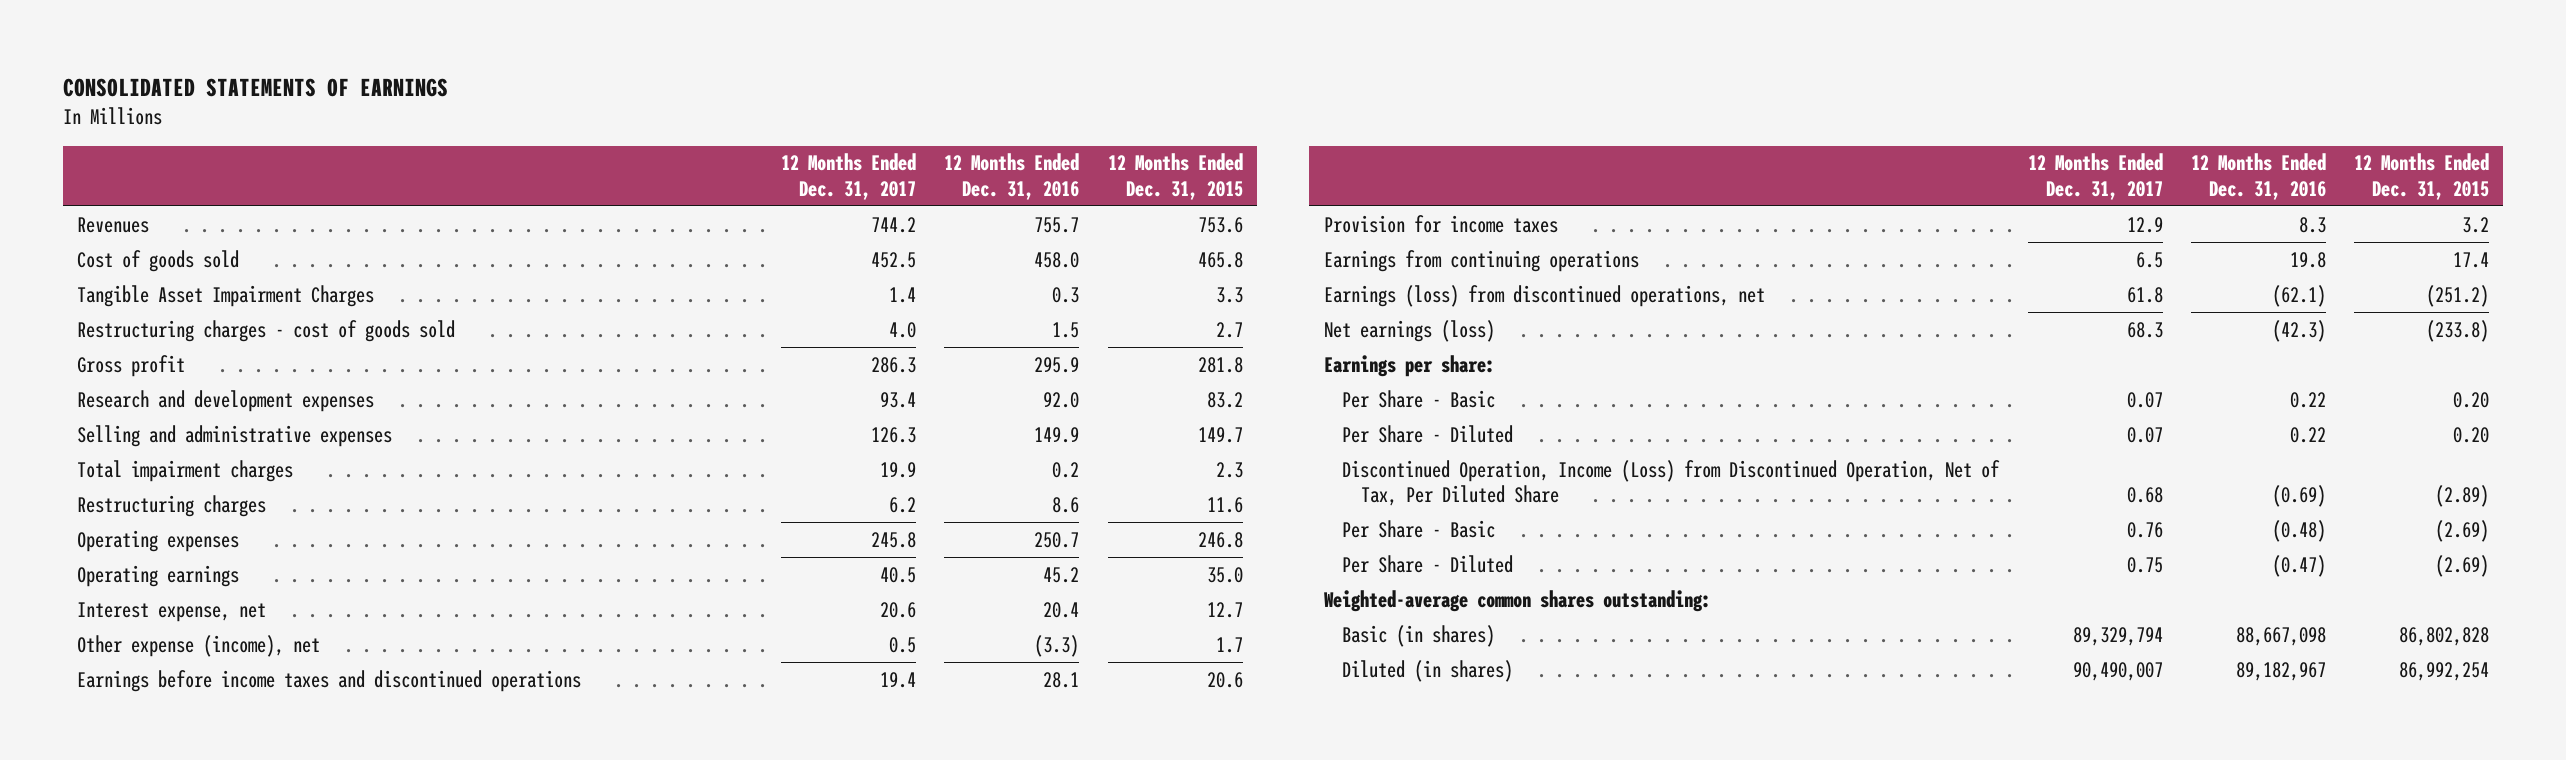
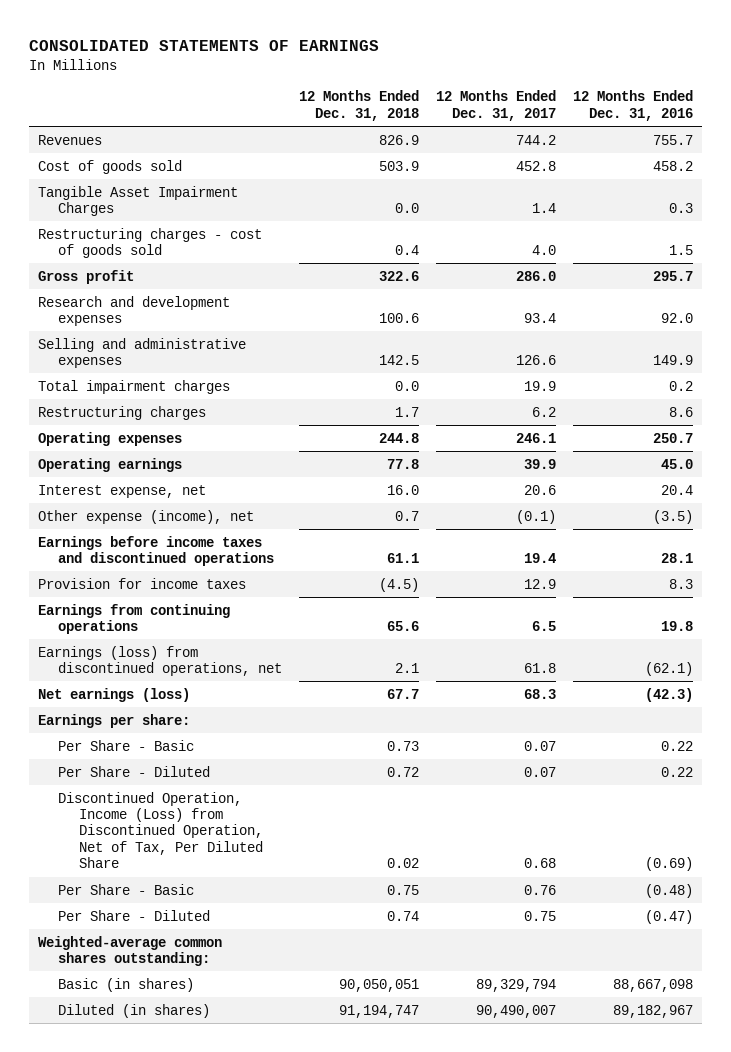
[1107,153,1243,200] 12 Months Ended Dec. 31, 2015 -> none
none -> [299,90,420,121] 12 Months Ended Dec. 31, 2018
[871,251,917,268] 452.5 -> [516,160,557,171] 452.8
[1034,251,1080,268] 458.0 -> [653,160,694,171] 458.2
[871,356,917,373] 286.3 -> [516,270,557,281] 286.0
[1034,356,1080,373] 295.9 -> [653,270,694,281] 295.7
[871,426,917,443] 126.3 -> [516,354,557,365] 126.6
[871,531,917,548] 245.8 -> [516,432,557,443] 246.1
[880,566,917,583] 40.5 -> [524,458,557,469] 39.9
[1043,566,1080,583] 45.2 -> [661,458,694,469] 45.0
[889,636,917,653] 0.5 -> [516,509,557,524] (0.1)
[1034,634,1080,657] (3.3) -> [653,509,694,524] (3.5)

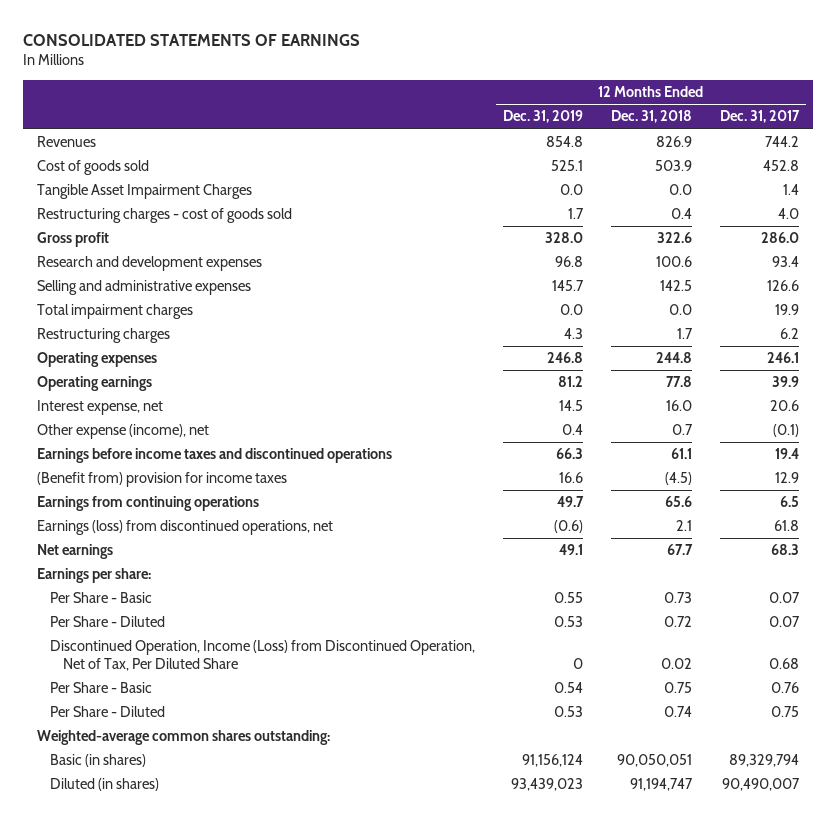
[573,90,694,121] 12 Months Ended Dec. 31, 2016 -> none
none -> [503,110,584,124] Dec. 31, 2019
[37,577,246,589] Provision for income taxes -> [37,472,288,488] (Benefit from) provision for income taxes
[37,687,190,702] Net earnings (loss) -> [37,544,114,560] Net earnings

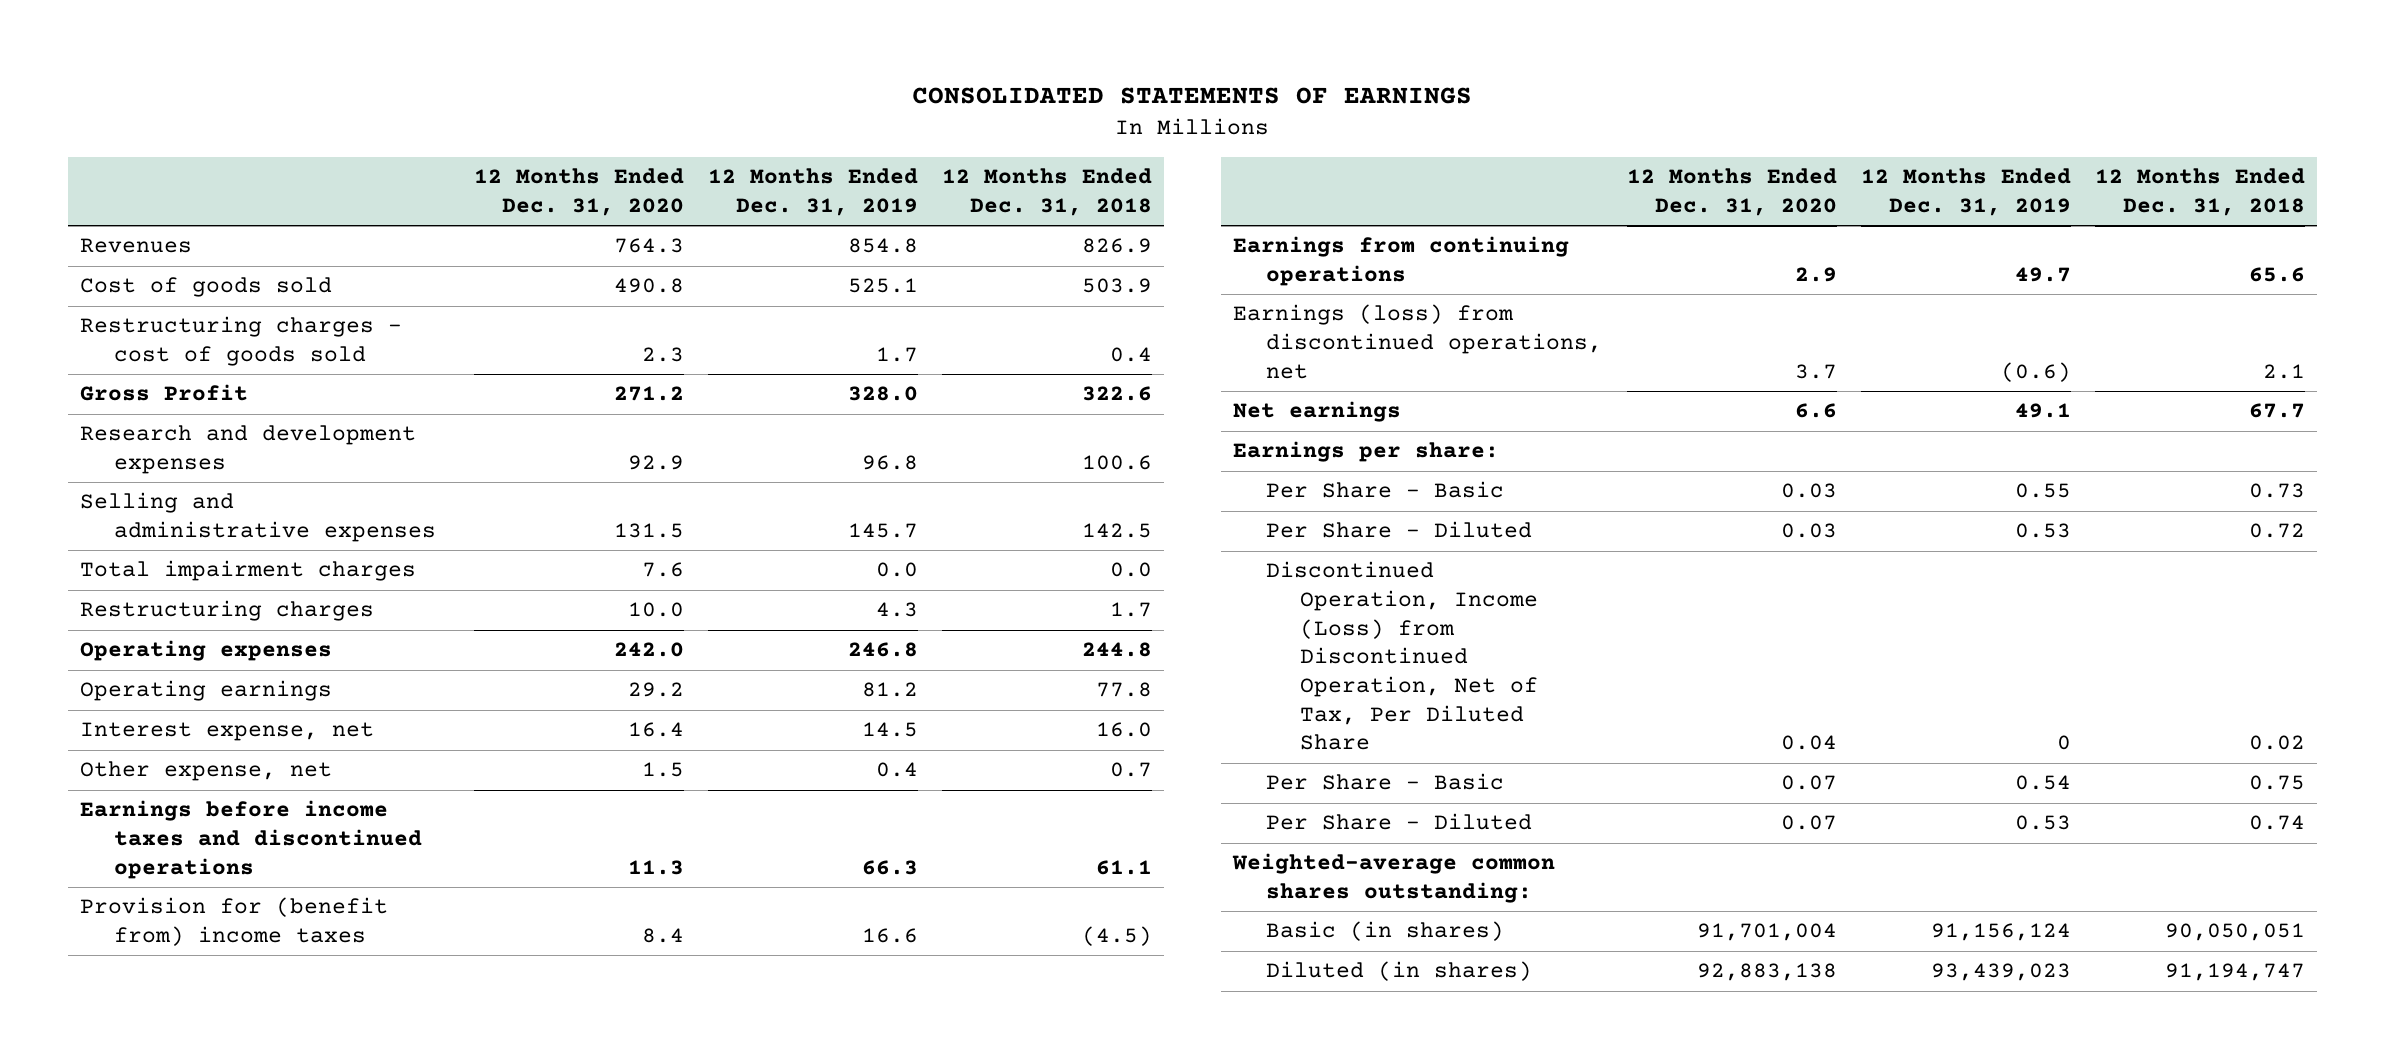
[720,110,801,124] Dec. 31, 2017 -> none
none -> [473,168,684,216] 12 Months Ended Dec. 31, 2020
[37,184,253,200] Tangible Asset Impairment Charges -> none
[37,232,110,248] Gross profit -> [80,384,249,402] Gross Profit
[37,424,210,440] Other expense (income), net -> [80,761,333,782] Other expense, net
[37,472,288,488] (Benefit from) provision for income taxes -> [80,897,389,947] Provision for (benefit from) income taxes

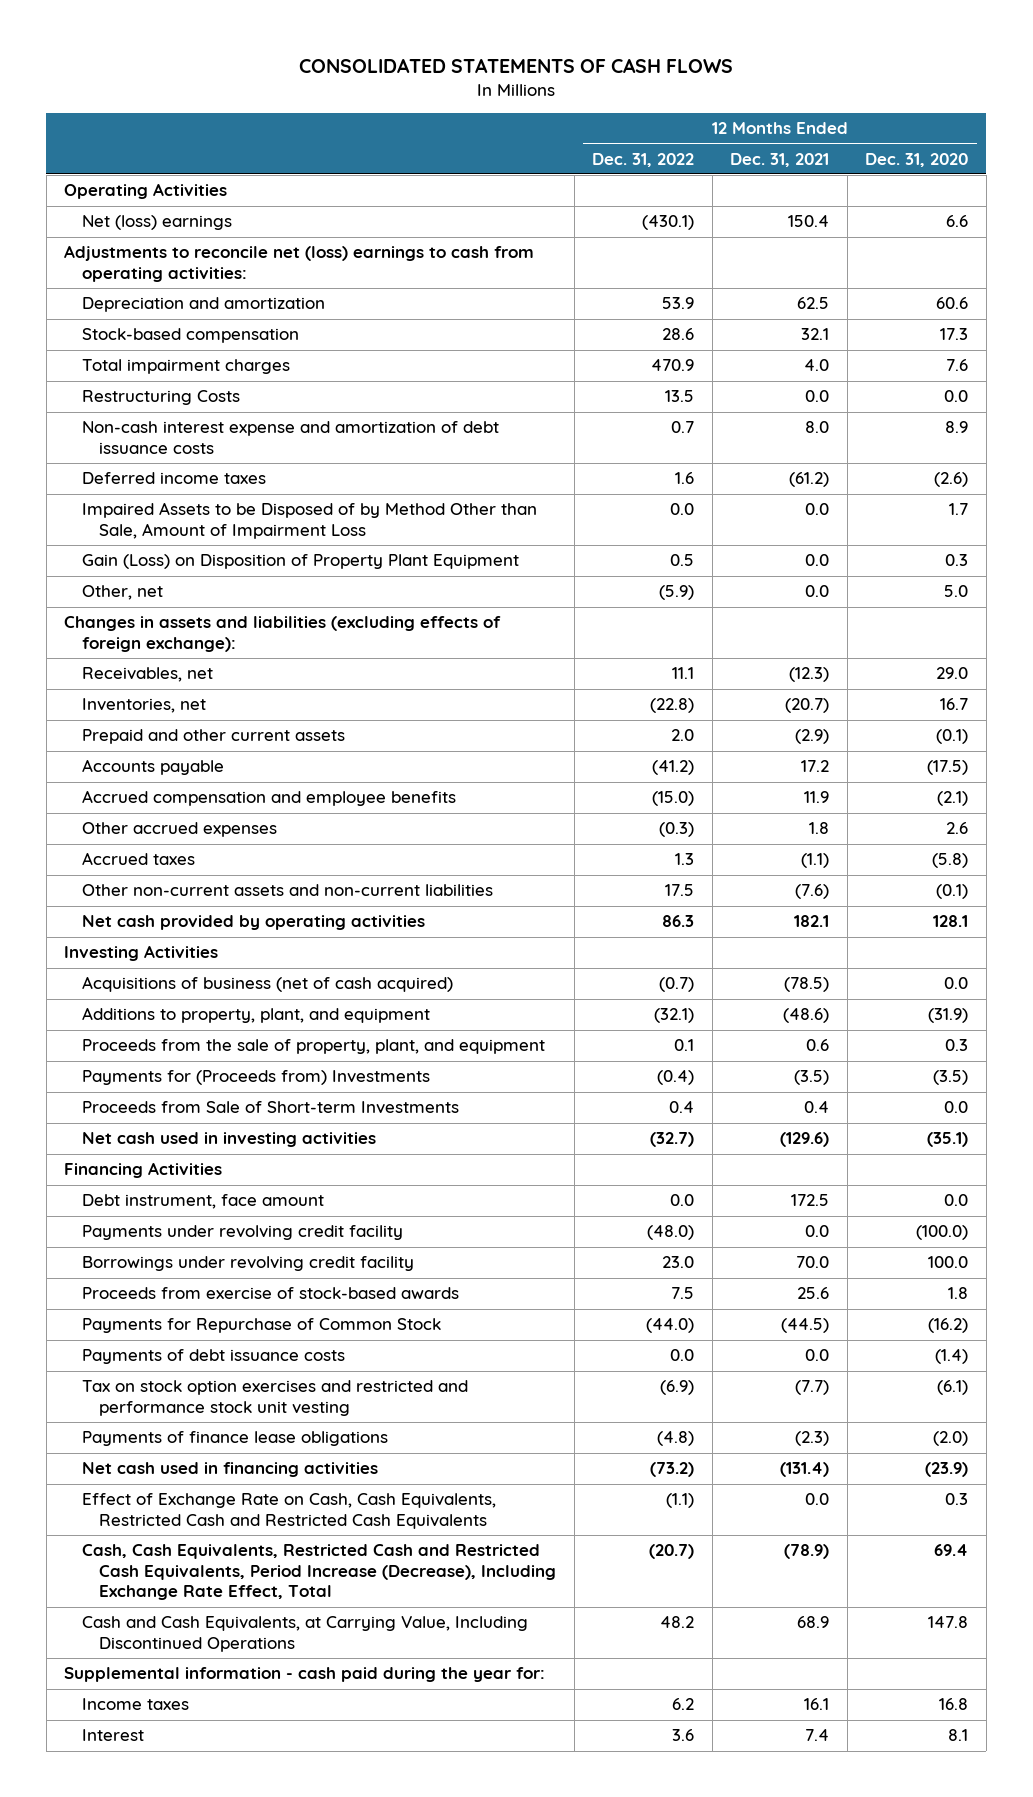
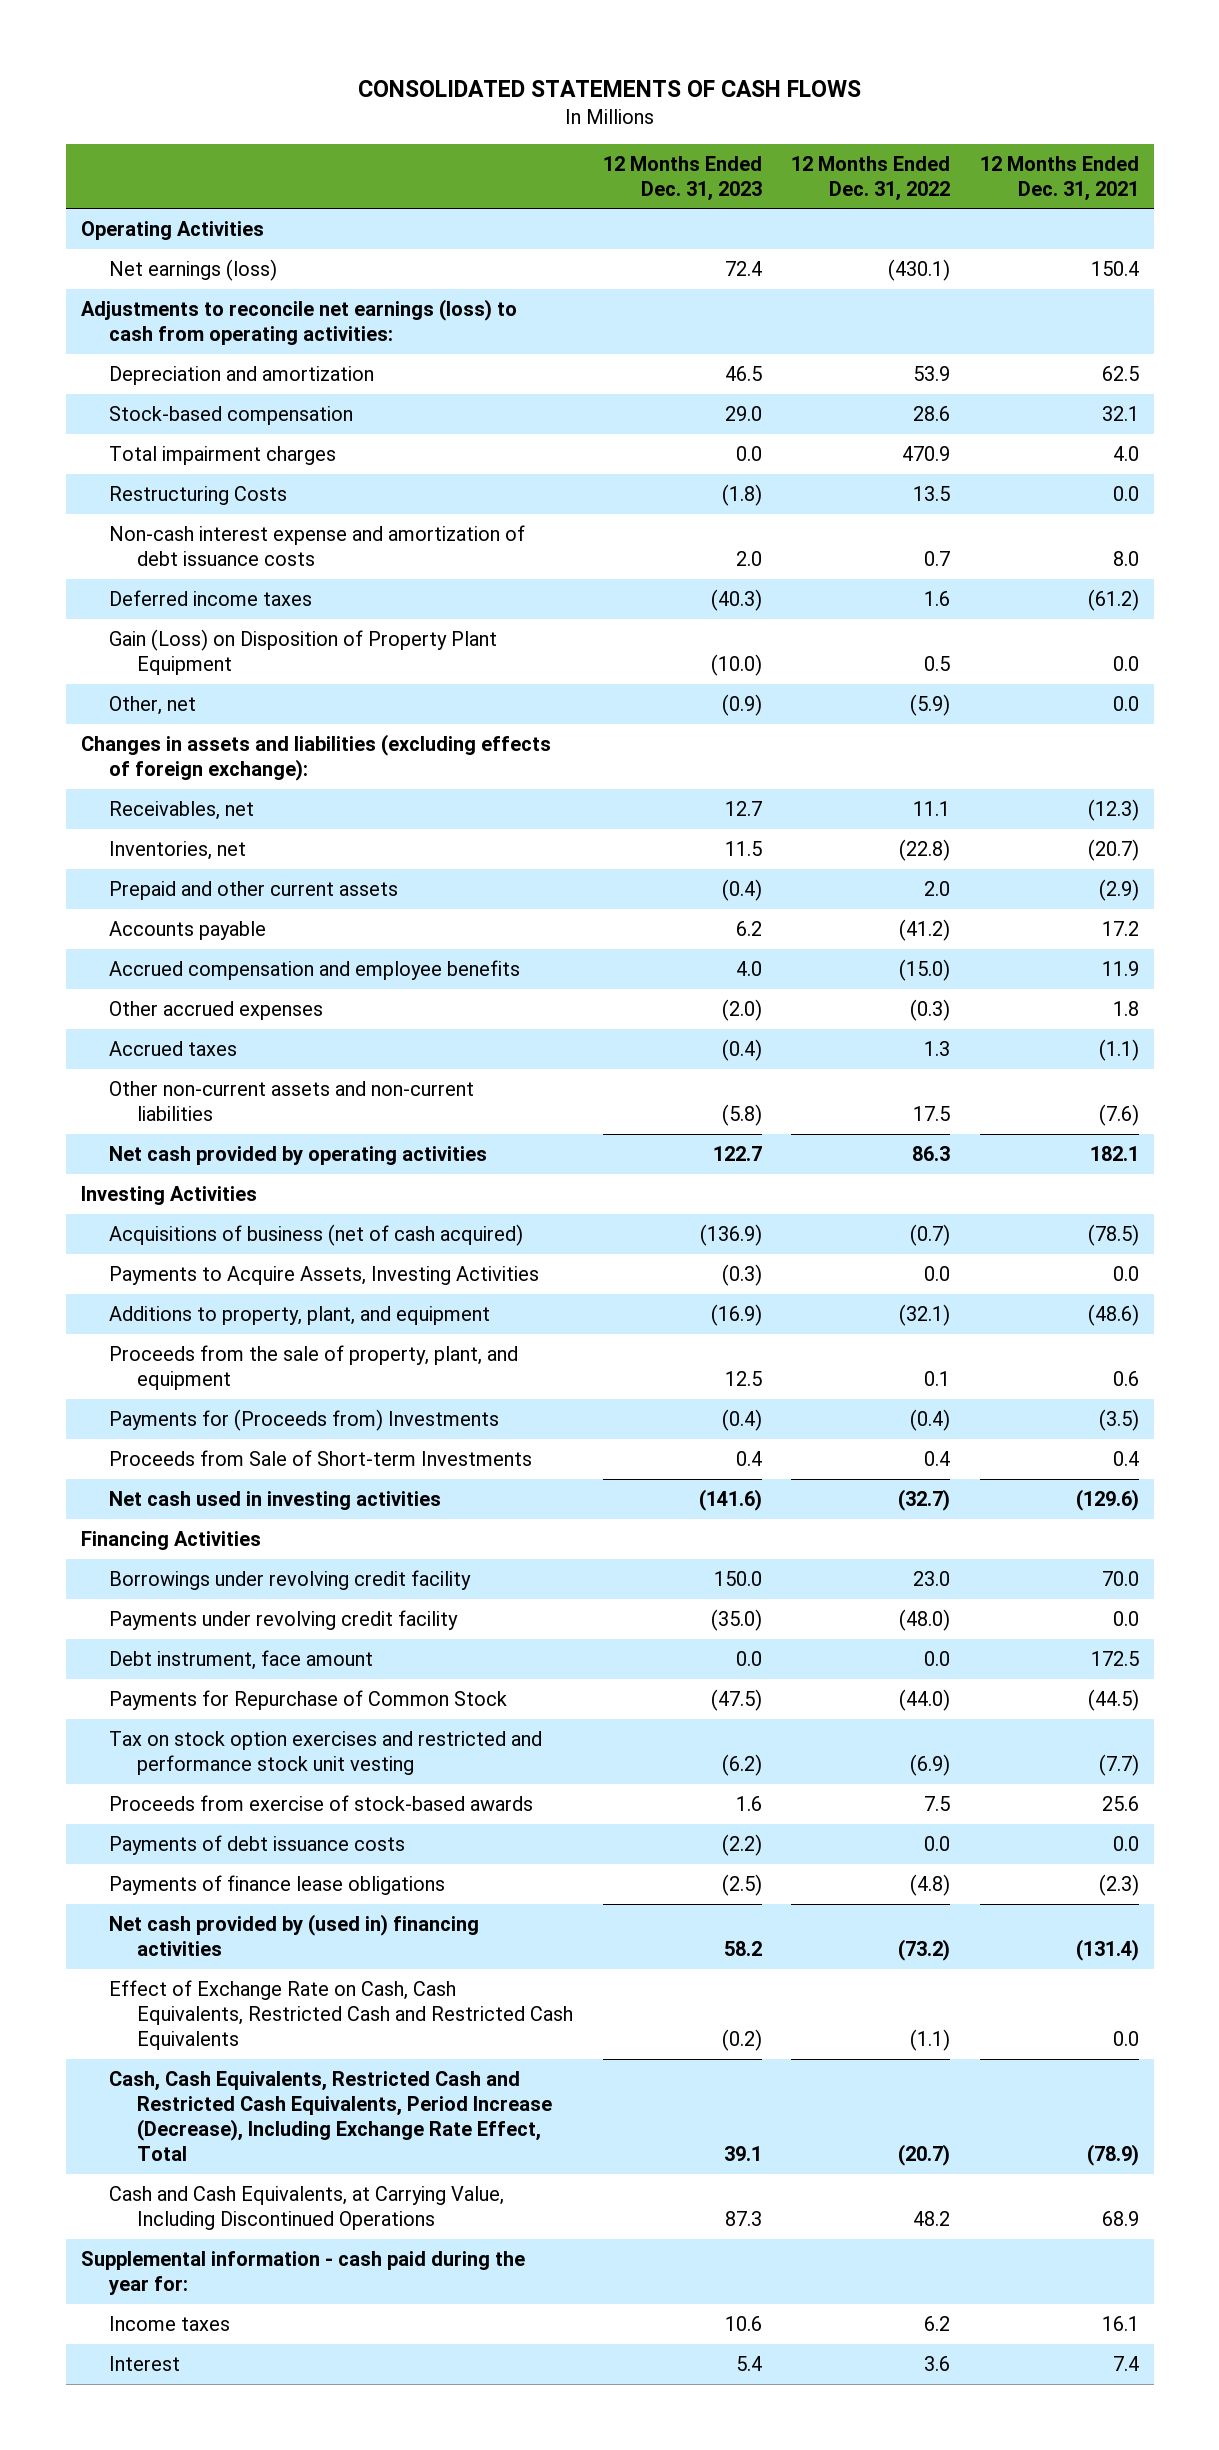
[865,152,969,167] Dec. 31, 2020 -> none
none -> [602,155,762,201] 12 Months Ended Dec. 31, 2023
[81,215,232,231] Net (loss) earnings -> [108,258,277,281] Net earnings (loss)
[64,245,535,282] Adjustments to reconcile net (loss) earnings to cash from operating activities: -> [80,298,517,345] Adjustments to reconcile net earnings (loss) to cash from operating activities:
[81,502,537,539] Impaired Assets to be Disposed of by Method Other than Sale, Amount of Impairment Loss -> none
none -> [108,1265,539,1285] Payments to Acquire Assets, Investing Activities
[81,1225,403,1241] Payments under revolving credit facility -> [108,1609,458,1630] Payments under revolving credit facility
[81,1194,324,1210] Debt instrument, face amount -> [108,1649,373,1670] Debt instrument, face amount
[81,1287,459,1300] Proceeds from exercise of stock-based awards -> [108,1794,533,1811] Proceeds from exercise of stock-based awards
[81,1349,345,1365] Payments of debt issuance costs -> [108,1834,405,1855] Payments of debt issuance costs
[81,1462,378,1478] Net cash used in financing activities -> [108,1913,479,1956] Net cash provided by (used in) financing activities

